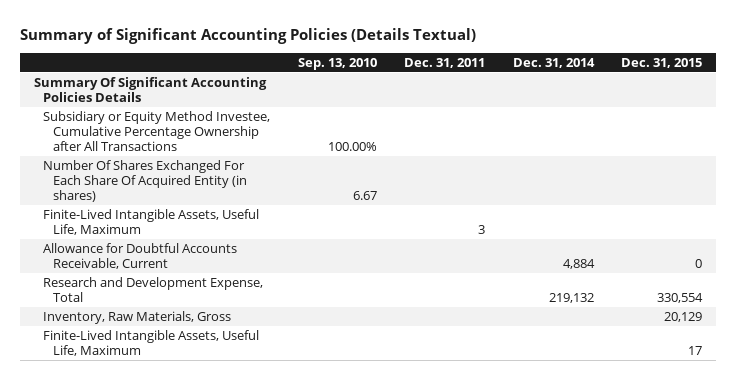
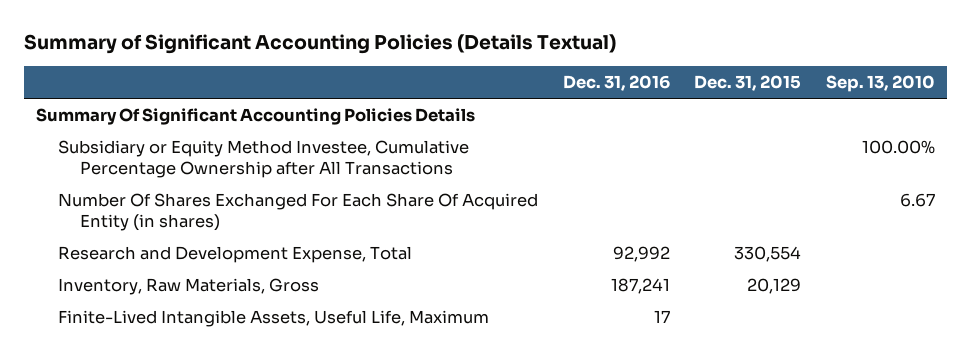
[404,58,486,69] Dec. 31, 2011 -> none
[512,58,595,69] Dec. 31, 2014 -> none
none -> [562,75,670,92] Dec. 31, 2016
[43,243,238,270] Allowance for Doubtful Accounts Receivable, Current -> none
[43,330,260,357] Finite-Lived Intangible Assets, Useful Life, Maximum -> none
[43,209,260,236] Finite-Lived Intangible Assets, Useful Life, Maximum -> [58,310,490,328] Finite-Lived Intangible Assets, Useful Life, Maximum

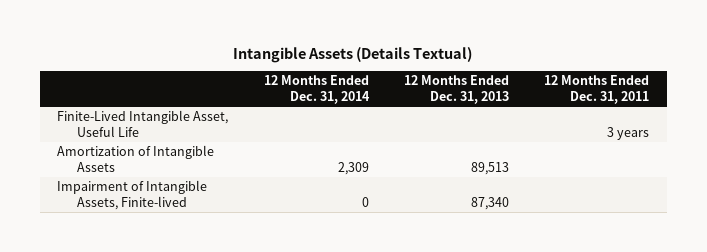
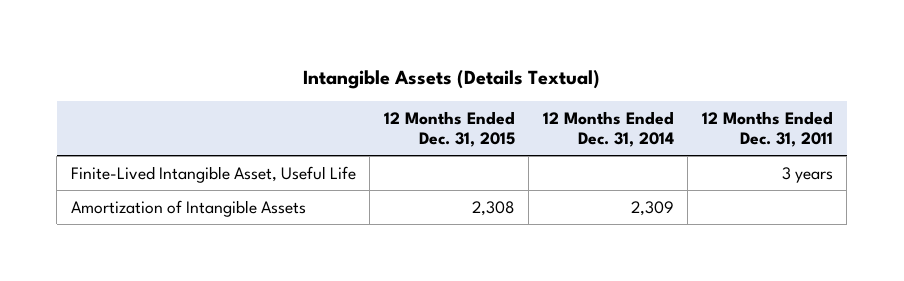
[404,75,510,105] 12 Months Ended Dec. 31, 2013 -> none
none -> [383,110,515,148] 12 Months Ended Dec. 31, 2015
[57,180,208,211] Impairment of Intangible Assets, Finite-lived -> none

